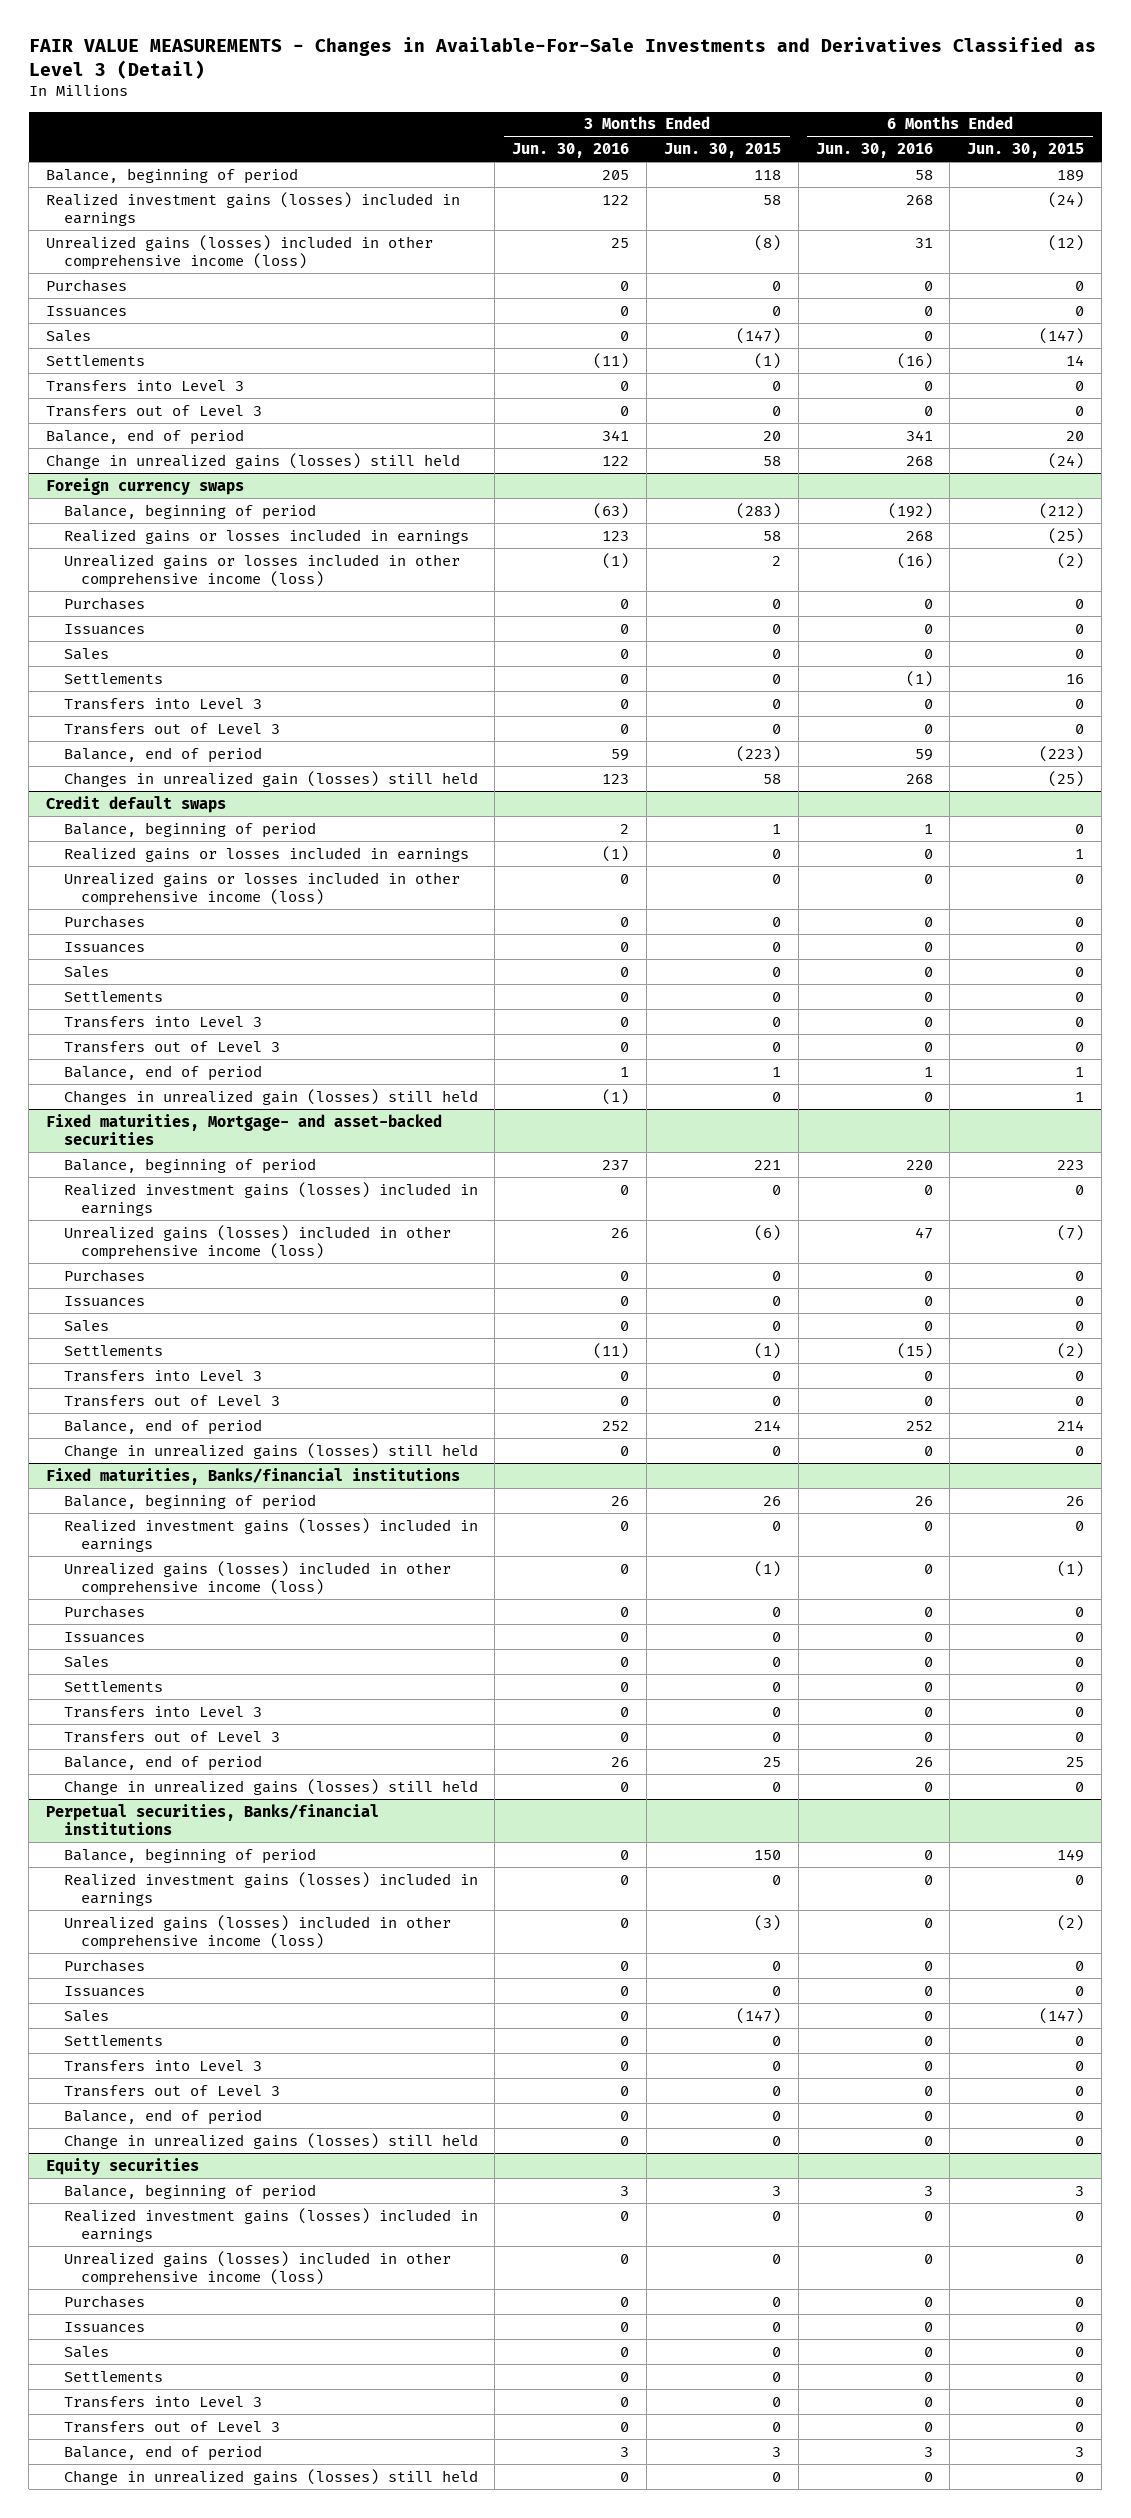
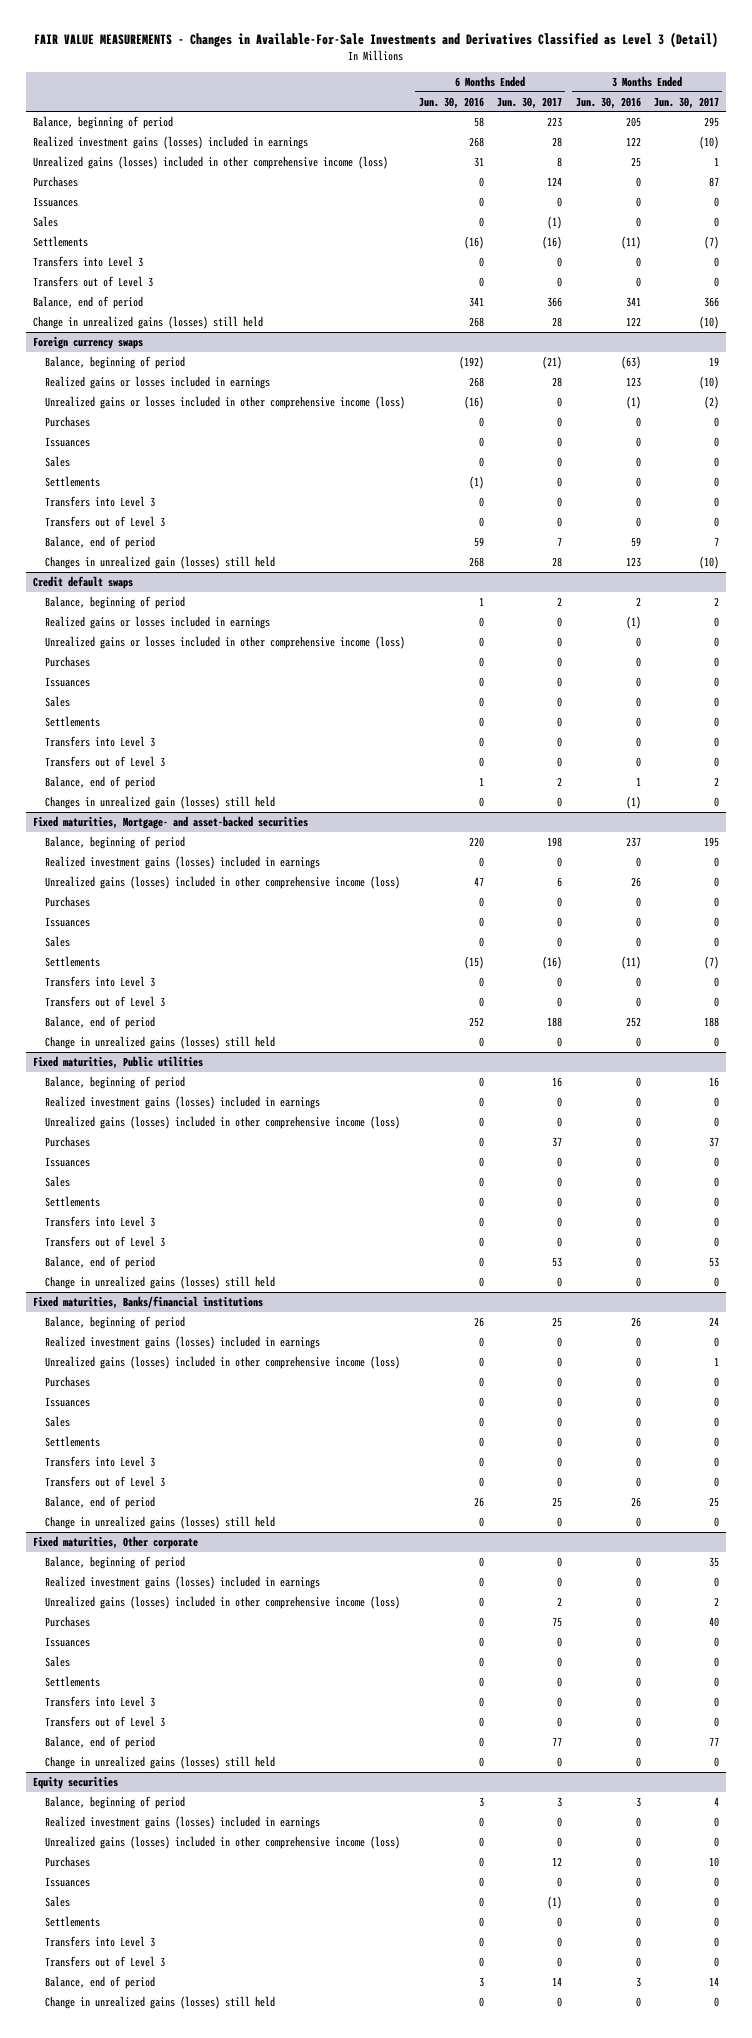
[663,143,781,159] Jun. 30, 2015 -> none
[967,143,1085,159] Jun. 30, 2015 -> none
none -> [497,96,563,109] Jun. 30, 2017
none -> [653,96,719,109] Jun. 30, 2017
none -> [32,1056,203,1070] Fixed maturities, Public utilities
none -> [45,1076,186,1090] Balance, beginning of period
none -> [45,1096,321,1110] Realized investment gains (losses) included in earnings
none -> [45,1116,401,1130] Unrealized gains (losses) included in other comprehensive income (loss)
none -> [45,1136,91,1148] Purchases
none -> [45,1157,91,1168] Issuances
none -> [45,1176,71,1188] Sales
none -> [45,1196,101,1208] Settlements
none -> [45,1216,156,1228] Transfers into Level 3
none -> [45,1236,166,1248] Transfers out of Level 3
none -> [45,1256,156,1270] Balance, end of period
none -> [45,1276,276,1290] Change in unrealized gains (losses) still held
[46,1803,380,1835] Perpetual securities, Banks/financial institutions -> none
none -> [32,1536,198,1550] Fixed maturities, Other corporate

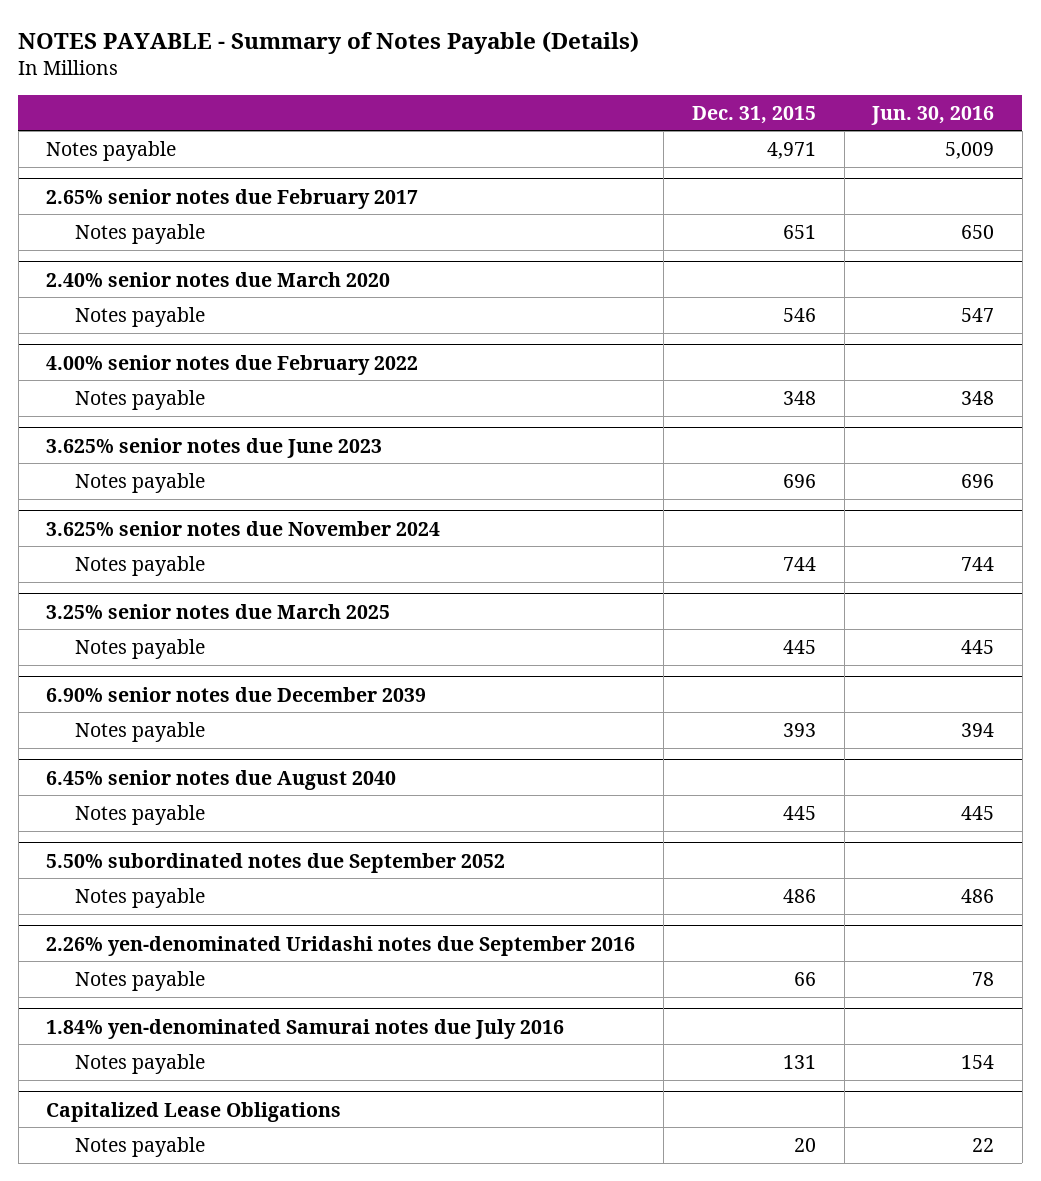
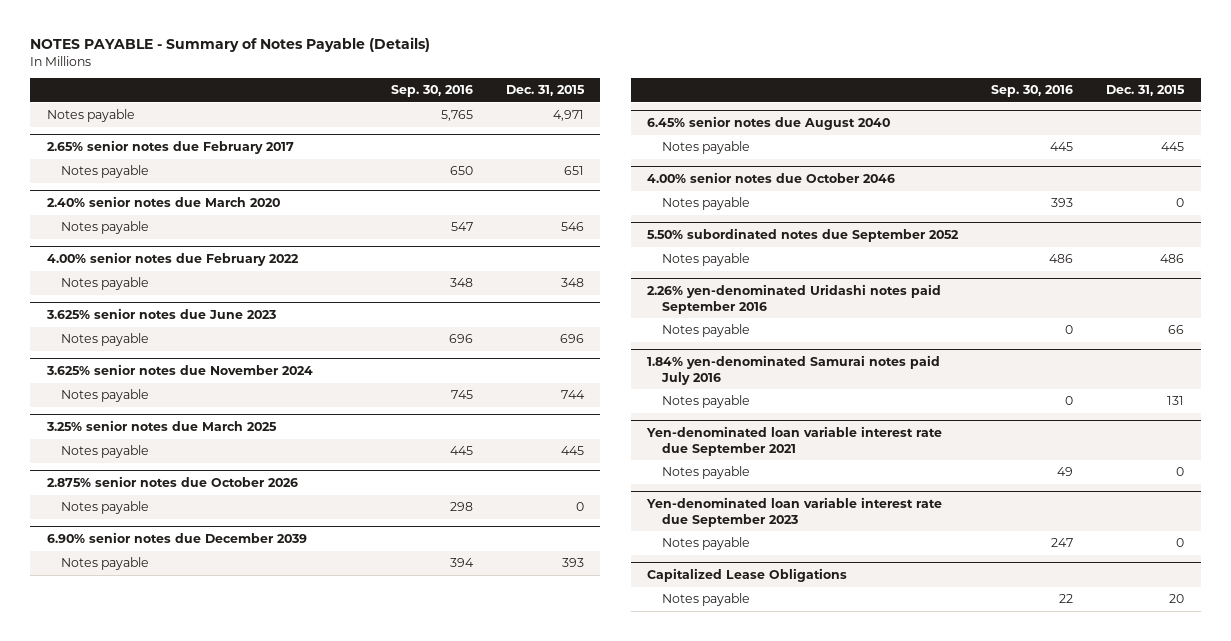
[871,105,995,125] Jun. 30, 2016 -> none
none -> [390,85,473,98] Sep. 30, 2016
none -> [46,476,298,488] 2.875% senior notes due October 2026
none -> [61,501,150,515] Notes payable
none -> [647,172,896,184] 4.00% senior notes due October 2046
none -> [661,197,750,211] Notes payable
[46,935,636,956] 2.26% yen-denominated Uridashi notes due September 2016 -> [647,284,942,314] 2.26% yen-denominated Uridashi notes paid September 2016
[46,1018,565,1039] 1.84% yen-denominated Samurai notes due July 2016 -> [647,355,941,385] 1.84% yen-denominated Samurai notes paid July 2016
none -> [646,426,943,456] Yen-denominated loan variable interest rate due September 2021
none -> [661,466,750,480] Notes payable
none -> [646,497,943,527] Yen-denominated loan variable interest rate due September 2023
none -> [661,537,750,551] Notes payable

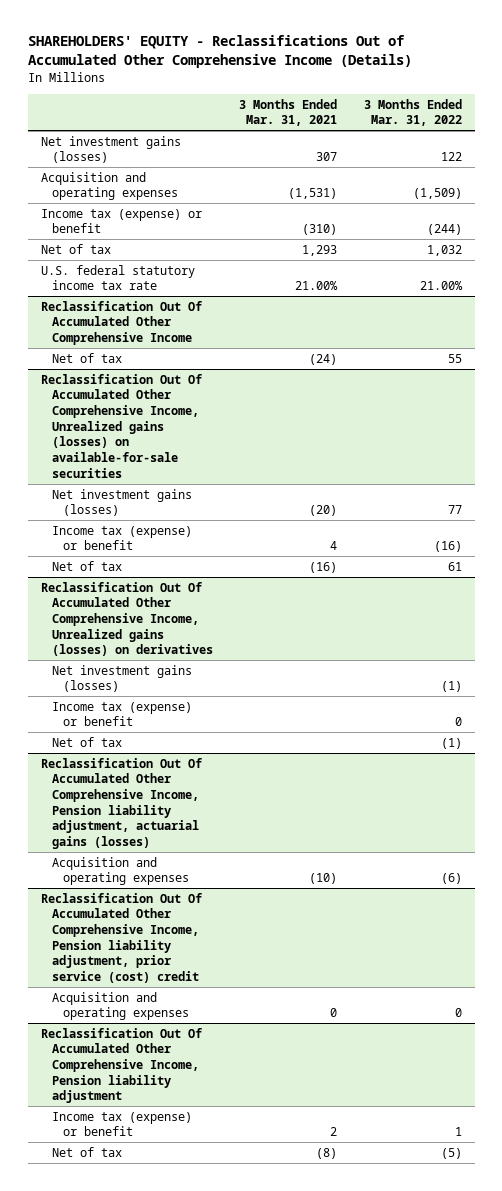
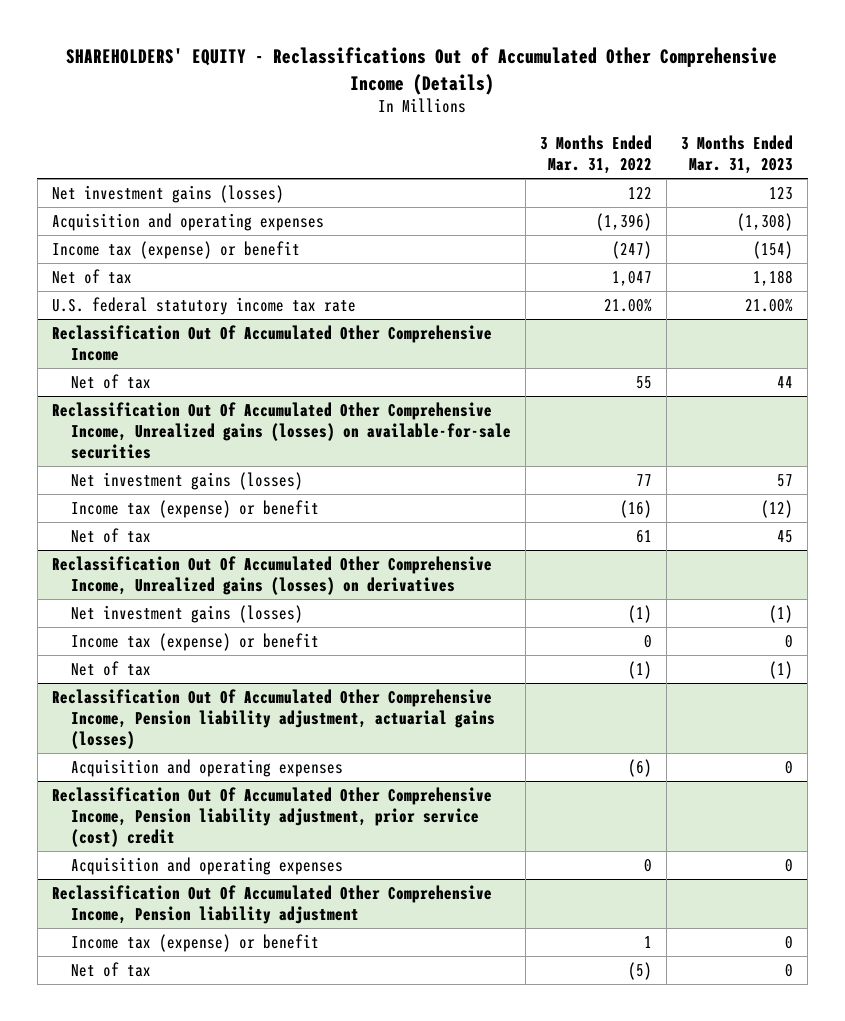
[239,98,338,127] 3 Months Ended Mar. 31, 2021 -> none
none -> [681,135,794,175] 3 Months Ended Mar. 31, 2023
[412,188,462,200] (1,509) -> [596,212,653,231] (1,396)
[426,224,462,236] (244) -> [612,240,653,259] (247)
[426,244,462,256] 1,032 -> [612,270,653,286] 1,047

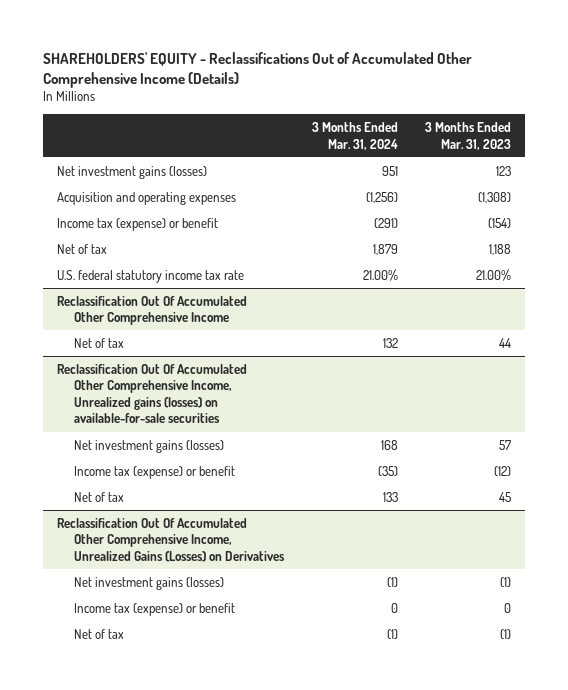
[540,135,653,175] 3 Months Ended Mar. 31, 2022 -> none
none -> [311,122,398,150] 3 Months Ended Mar. 31, 2024
[51,555,492,596] Reclassification Out Of Accumulated Other Comprehensive Income, Unrealized gains (losses) on derivatives -> [57,517,286,562] Reclassification Out Of Accumulated Other Comprehensive Income, Unrealized Gains (Losses) on Derivatives
[51,688,496,750] Reclassification Out Of Accumulated Other Comprehensive Income, Pension liability adjustment, actuarial gains (losses) -> none
[71,758,344,777] Acquisition and operating expenses -> none
[51,786,492,848] Reclassification Out Of Accumulated Other Comprehensive Income, Pension liability adjustment, prior service (cost) credit -> none
[71,856,344,875] Acquisition and operating expenses -> none
[51,884,492,925] Reclassification Out Of Accumulated Other Comprehensive Income, Pension liability adjustment -> none
[71,933,320,952] Income tax (expense) or benefit -> none
[71,961,152,977] Net of tax -> none

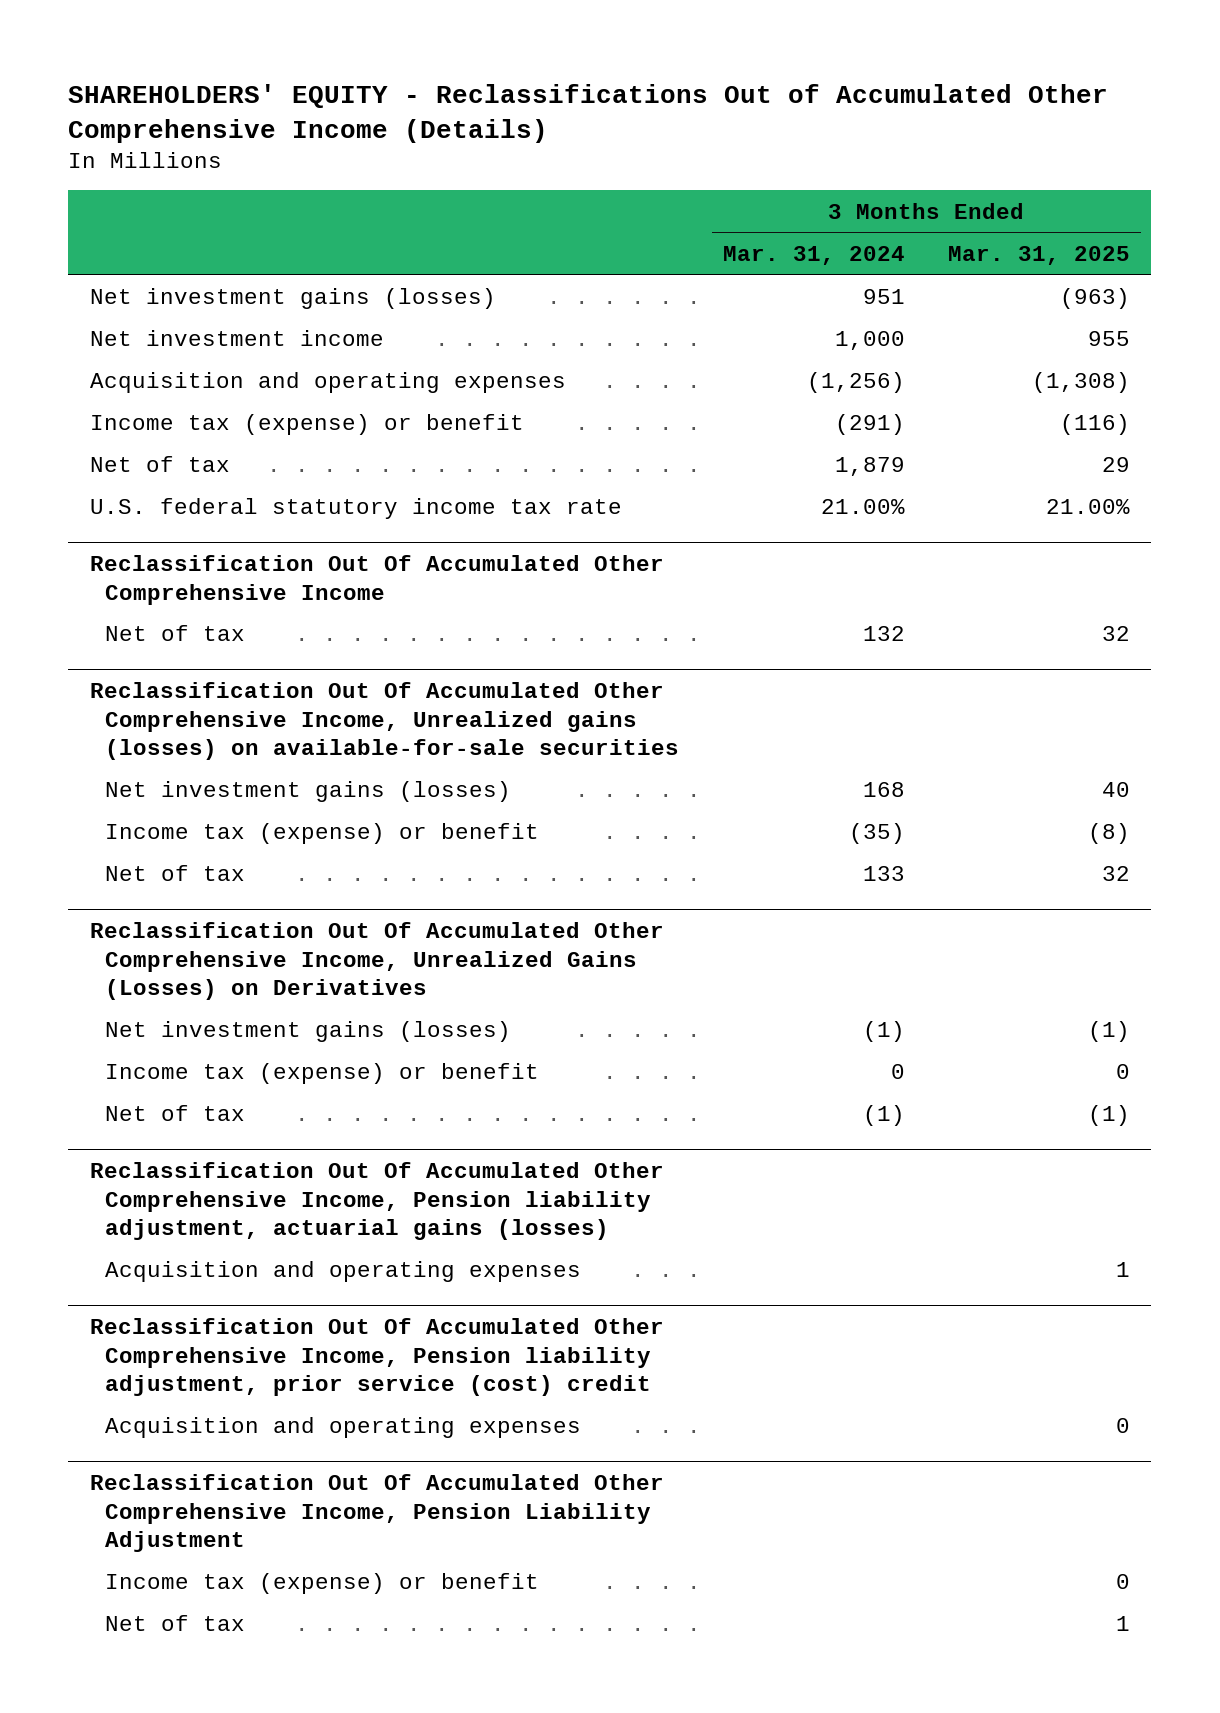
[425,122,512,150] 3 Months Ended Mar. 31, 2023 -> none
none -> [947,246,1130,266] Mar. 31, 2025
none -> [89,330,384,347] Net investment income
none -> [89,1161,664,1241] Reclassification Out Of Accumulated Other Comprehensive Income, Pension liability adjustment, actuarial gains (losses)
none -> [105,1261,582,1283] Acquisition and operating expenses
none -> [89,1317,664,1397] Reclassification Out Of Accumulated Other Comprehensive Income, Pension liability adjustment, prior service (cost) credit
none -> [105,1417,582,1439] Acquisition and operating expenses
none -> [89,1473,664,1553] Reclassification Out Of Accumulated Other Comprehensive Income, Pension Liability Adjustment
none -> [105,1573,540,1595] Income tax (expense) or benefit
none -> [105,1615,246,1632] Net of tax

